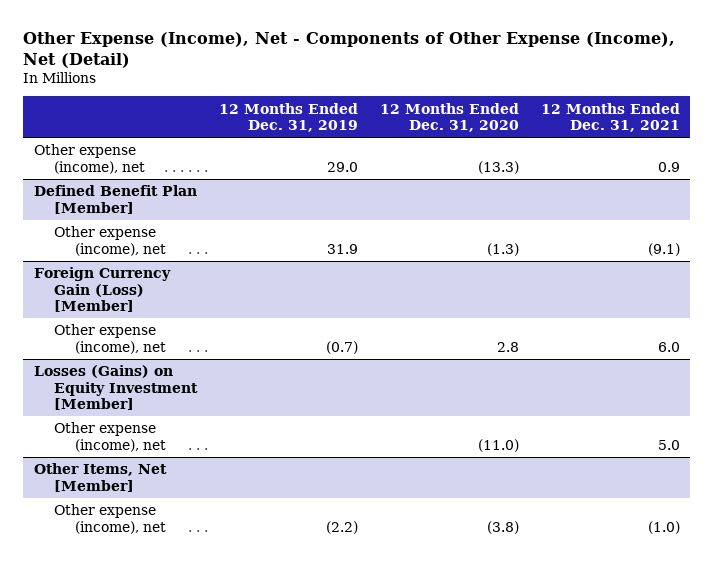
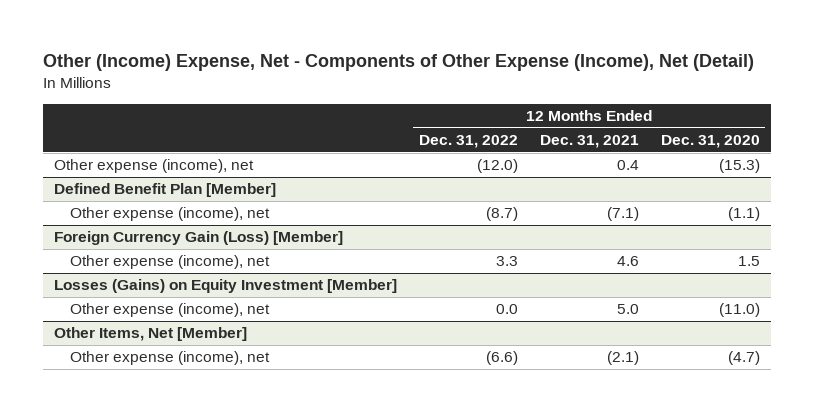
[22,31,675,68] Other Expense (Income), Net - Components of Other Expense (Income), Net (Detail) -> [42,53,754,71] Other (Income) Expense, Net - Components of Other Expense (Income), Net (Detail)
[219,102,359,132] 12 Months Ended Dec. 31, 2019 -> none
none -> [418,135,518,149] Dec. 31, 2022
[477,160,519,174] (13.3) -> [718,159,760,174] (15.3)
[657,161,680,172] 0.9 -> [616,160,639,171] 0.4
[486,242,519,256] (1.3) -> [727,207,760,222] (1.1)
[647,242,680,256] (9.1) -> [606,207,639,222] (7.1)
[496,341,519,352] 2.8 -> [737,256,760,267] 1.5
[657,341,680,352] 6.0 -> [616,256,639,267] 4.6
[486,520,519,534] (3.8) -> [727,351,760,366] (4.7)
[647,520,680,534] (1.0) -> [606,351,639,366] (2.1)

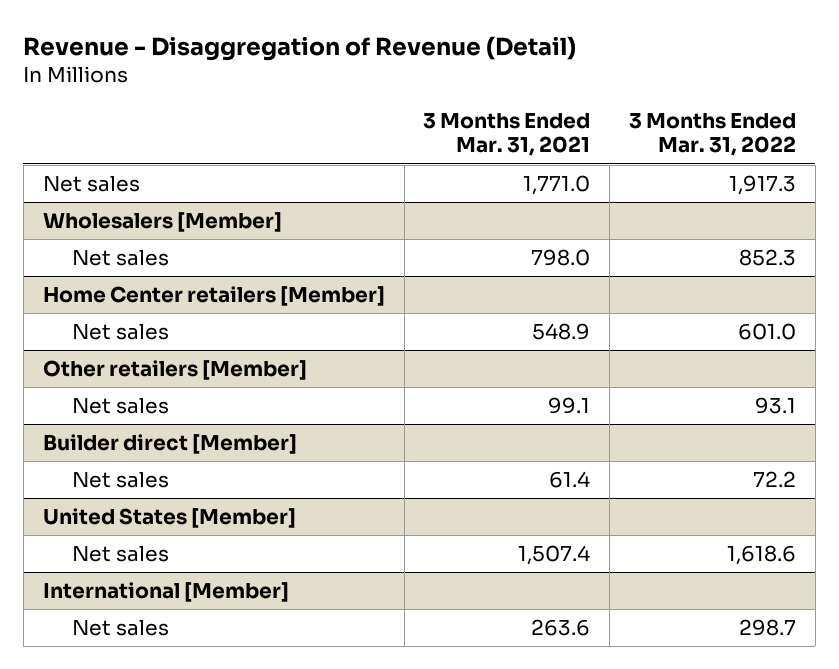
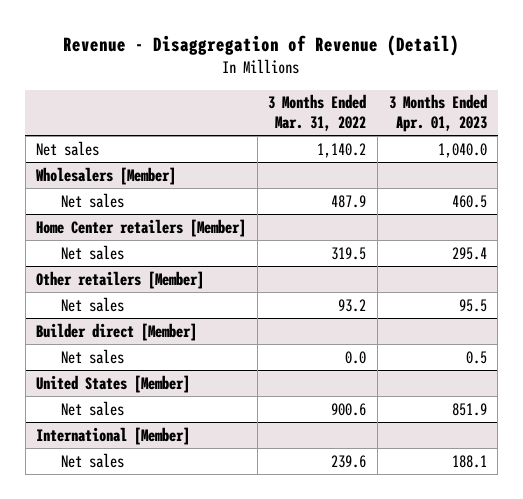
[423,113,591,157] 3 Months Ended Mar. 31, 2021 -> none
none -> [388,94,487,133] 3 Months Ended Apr. 01, 2023
[729,174,797,195] 1,917.3 -> [317,142,367,158] 1,140.2
[739,248,797,266] 852.3 -> [331,194,367,208] 487.9
[738,322,797,340] 601.0 -> [331,246,367,260] 319.5
[755,396,797,414] 93.1 -> [338,298,367,312] 93.2
[753,470,797,487] 72.2 -> [345,350,367,364] 0.0
[727,544,797,565] 1,618.6 -> [331,402,367,416] 900.6
[739,618,797,636] 298.7 -> [331,454,367,468] 239.6

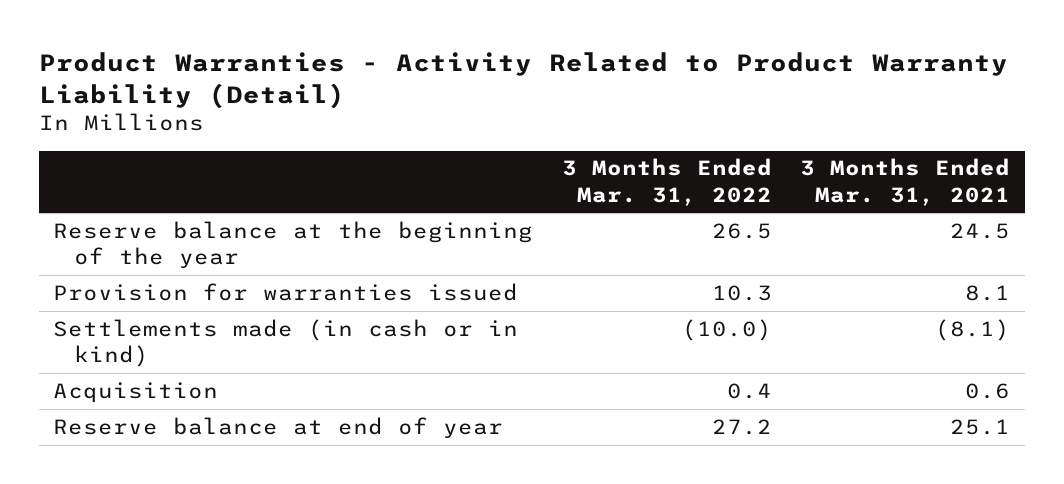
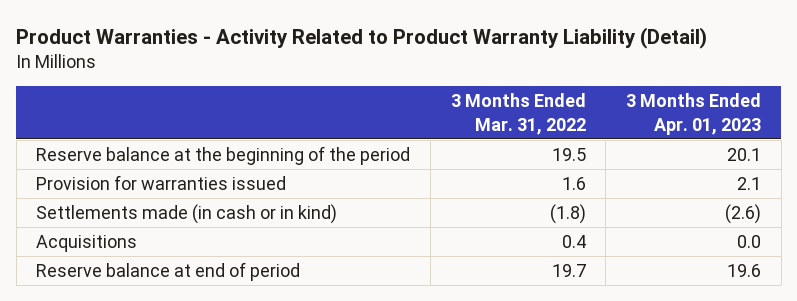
[800,158,1011,206] 3 Months Ended Mar. 31, 2021 -> none
none -> [626,93,762,135] 3 Months Ended Apr. 01, 2023
[53,220,534,270] Reserve balance at the beginning of the year -> [36,145,411,165] Reserve balance at the beginning of the period
[711,222,772,239] 26.5 -> [551,147,586,161] 19.5
[711,284,772,301] 10.3 -> [561,176,586,190] 1.6
[681,318,772,341] (10.0) -> [549,203,586,224] (1.8)
[53,381,219,403] Acquisition -> [36,234,138,252] Acquisitions
[53,416,504,439] Reserve balance at end of year -> [36,261,301,281] Reserve balance at end of period
[711,418,772,435] 27.2 -> [551,263,586,277] 19.7

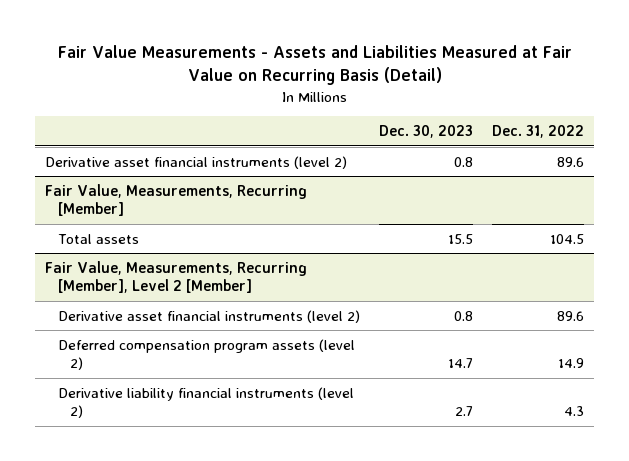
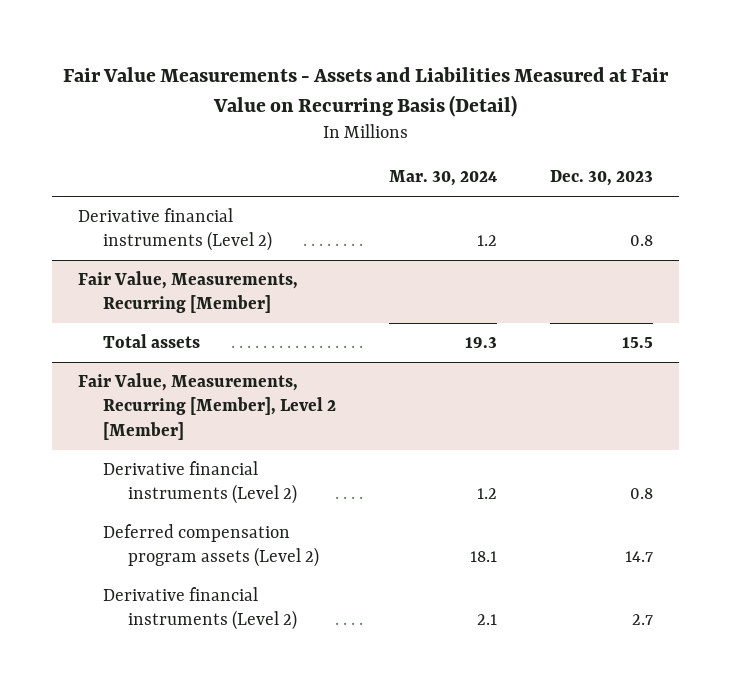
[492,125,585,139] Dec. 31, 2022 -> none
none -> [389,170,498,187] Mar. 30, 2024
[44,155,347,169] Derivative asset financial instruments (level 2) -> [78,207,273,252] Derivative financial instruments (Level 2)
[57,309,360,323] Derivative asset financial instruments (level 2) -> [103,460,298,505] Derivative financial instruments (Level 2)
[57,338,355,371] Deferred compensation program assets (level 2) -> [103,523,320,568] Deferred compensation program assets (Level 2)
[57,386,354,419] Derivative liability financial instruments (level 2) -> [103,586,298,631] Derivative financial instruments (Level 2)

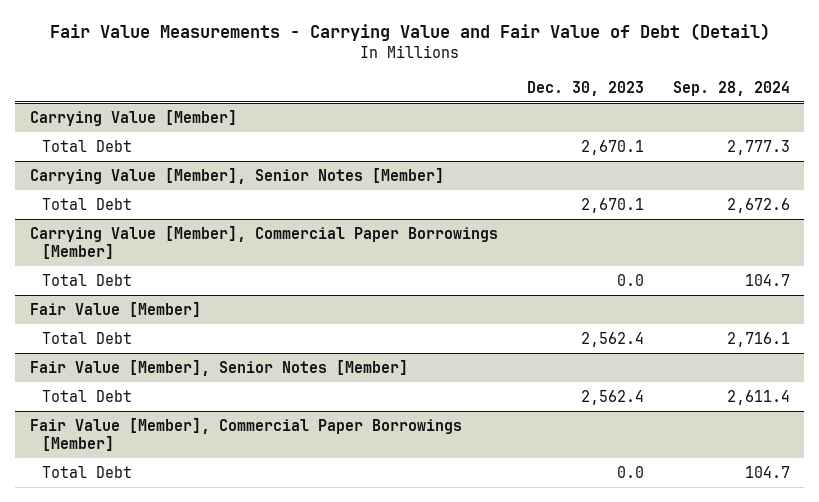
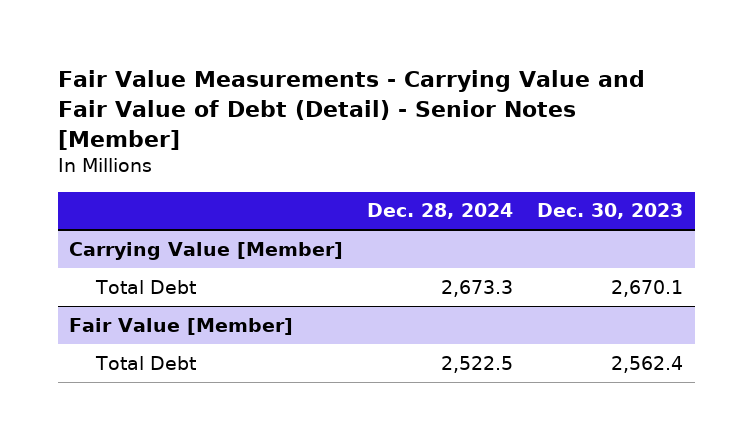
[49,23,770,42] Fair Value Measurements - Carrying Value and Fair Value of Debt (Detail) -> [57,70,645,150] Fair Value Measurements - Carrying Value and Fair Value of Debt (Detail) - Senior Notes [Member]
[672,80,790,96] Sep. 28, 2024 -> none
none -> [367,203,514,220] Dec. 28, 2024
[29,167,444,184] Carrying Value [Member], Senior Notes [Member] -> none
[41,197,132,210] Total Debt -> none
[29,225,498,260] Carrying Value [Member], Commercial Paper Borrowings [Member] -> none
[41,273,132,286] Total Debt -> none
[29,359,408,376] Fair Value [Member], Senior Notes [Member] -> none
[41,389,132,402] Total Debt -> none
[29,417,462,452] Fair Value [Member], Commercial Paper Borrowings [Member] -> none
[41,465,132,478] Total Debt -> none

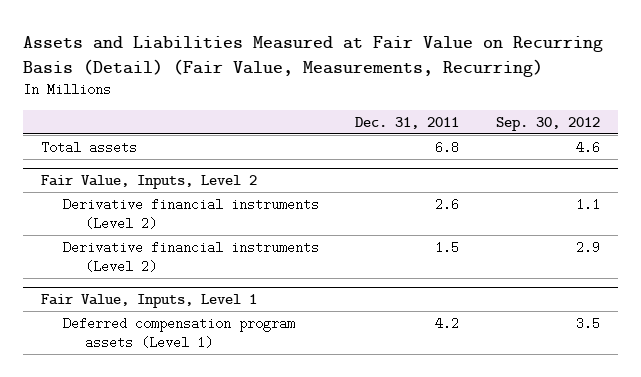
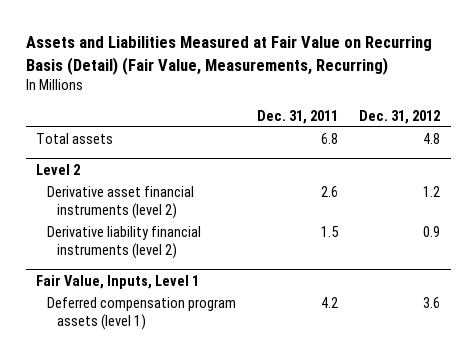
[495,116,600,131] Sep. 30, 2012 -> none
none -> [359,110,441,125] Dec. 31, 2012
[41,175,258,190] Fair Value, Inputs, Level 2 -> none
none -> [36,163,81,175] Level 2
[63,197,320,230] Derivative financial instruments (Level 2) -> [46,186,194,219] Derivative asset financial instruments (level 2)
[63,240,320,273] Derivative financial instruments (Level 2) -> [46,226,201,259] Derivative liability financial instruments (level 2)
[63,316,296,349] Deferred compensation program assets (Level 1) -> [46,297,236,330] Deferred compensation program assets (level 1)

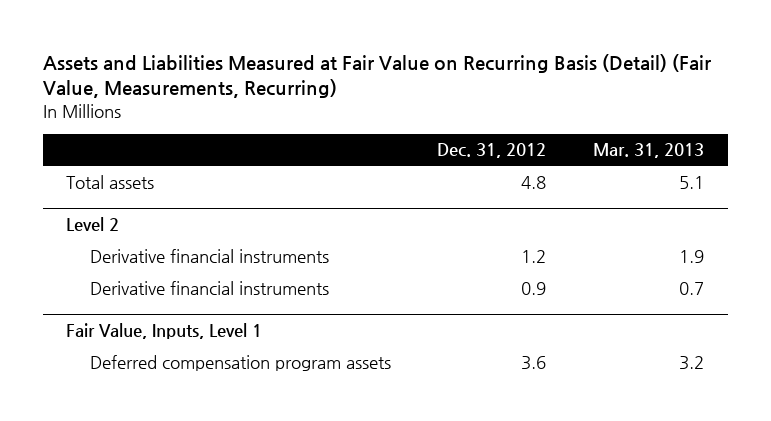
[256,110,338,125] Dec. 31, 2011 -> none
none -> [593,143,705,159] Mar. 31, 2013
[46,186,194,219] Derivative asset financial instruments (level 2) -> [89,248,329,263] Derivative financial instruments
[46,226,201,259] Derivative liability financial instruments (level 2) -> [89,280,329,295] Derivative financial instruments
[46,297,236,330] Deferred compensation program assets (level 1) -> [89,354,391,371] Deferred compensation program assets

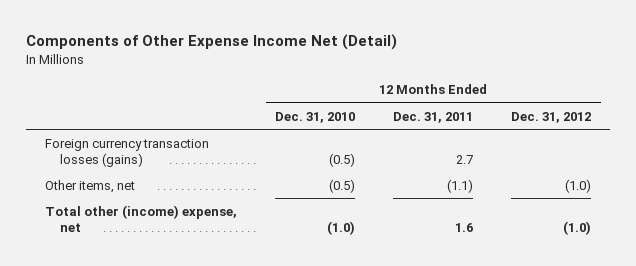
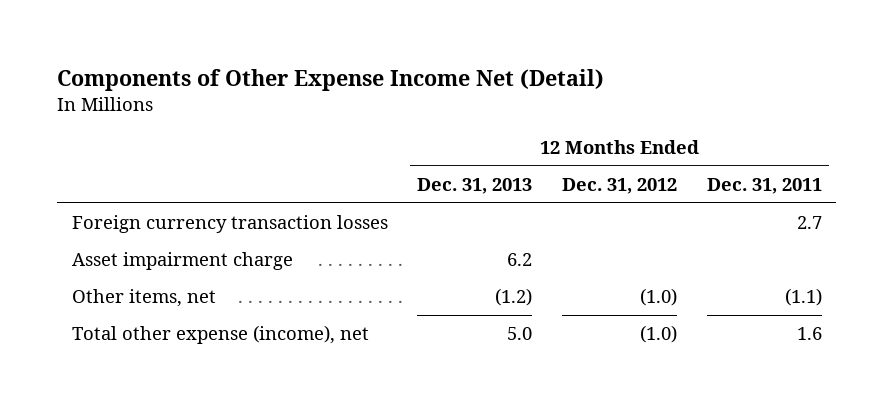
[275,111,356,123] Dec. 31, 2010 -> none
none -> [417,177,533,194] Dec. 31, 2013
[45,138,210,167] Foreign currency transaction losses (gains) -> [71,214,388,233] Foreign currency transaction losses
none -> [71,251,293,270] Asset impairment charge
[45,204,238,232] Total other (income) expense, net -> [71,324,369,344] Total other expense (income), net

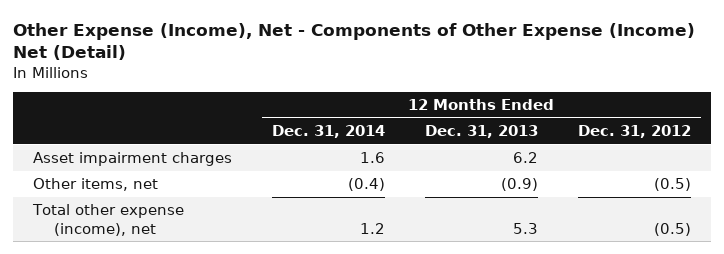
[57,68,605,91] Components of Other Expense Income Net (Detail) -> [13,22,696,61] Other Expense (Income), Net - Components of Other Expense (Income) Net (Detail)
[706,177,822,194] Dec. 31, 2011 -> none
none -> [271,124,385,138] Dec. 31, 2014
[71,214,388,233] Foreign currency transaction losses -> none
[71,251,293,270] Asset impairment charge -> [33,152,233,167] Asset impairment charges
[495,287,533,306] (1.2) -> [500,178,538,192] (0.9)
[640,287,678,306] (1.0) -> [653,178,691,192] (0.5)
[507,326,533,340] 5.0 -> [512,222,538,234] 5.3
[640,324,678,343] (1.0) -> [653,222,691,236] (0.5)

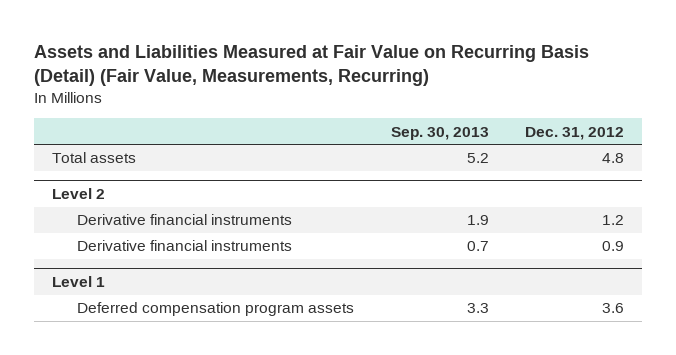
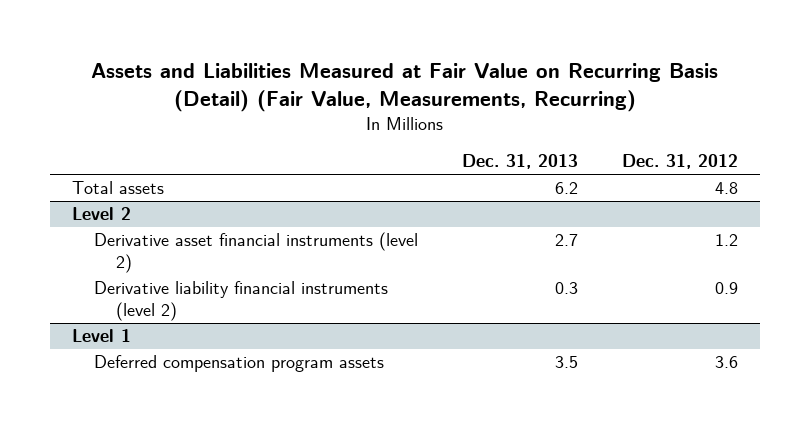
[390,126,489,140] Sep. 30, 2013 -> none
none -> [462,154,579,170] Dec. 31, 2013
[76,214,292,226] Derivative financial instruments -> [94,232,419,273] Derivative asset financial instruments (level 2)
[76,240,292,252] Derivative financial instruments -> [94,281,389,321] Derivative liability financial instruments (level 2)

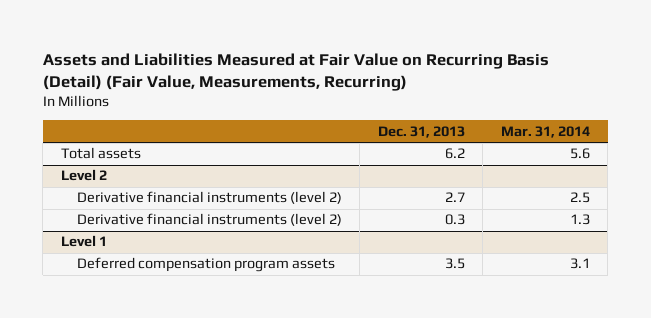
[621,154,738,170] Dec. 31, 2012 -> none
none -> [500,125,590,138] Mar. 31, 2014
[94,232,419,273] Derivative asset financial instruments (level 2) -> [76,191,342,205] Derivative financial instruments (level 2)
[94,281,389,321] Derivative liability financial instruments (level 2) -> [76,213,342,227] Derivative financial instruments (level 2)

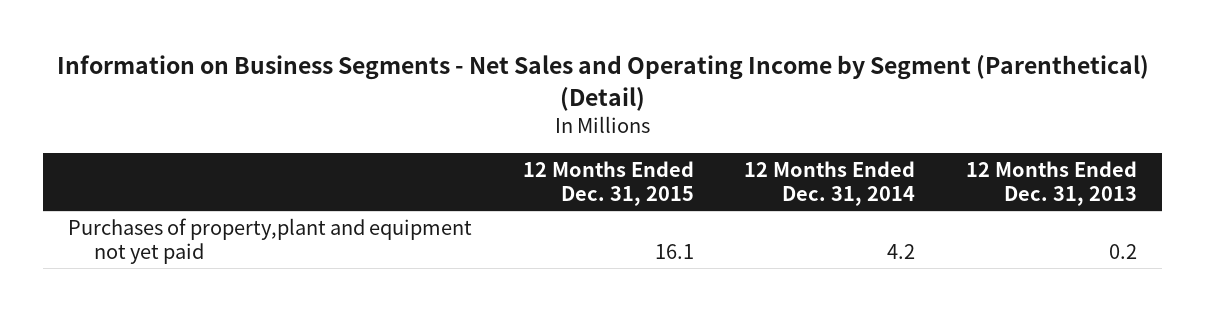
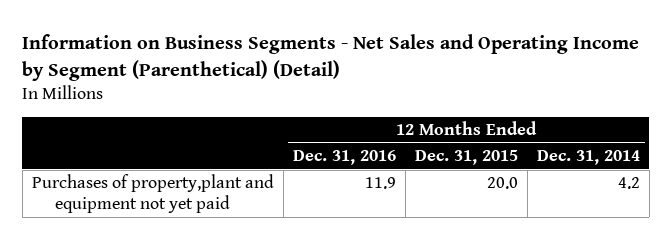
[966,161,1138,207] 12 Months Ended Dec. 31, 2013 -> none
none -> [292,150,396,166] Dec. 31, 2016
[654,243,694,259] 16.1 -> [486,177,518,190] 20.0

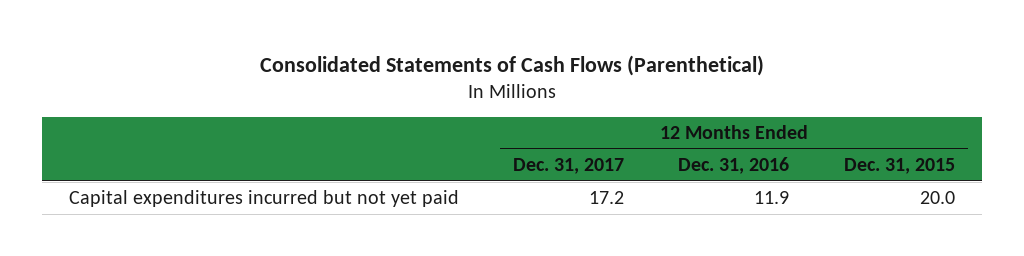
[22,34,640,82] Information on Business Segments - Net Sales and Operating Income by Segment (Parenthetical) (Detail) -> [259,54,764,76] Consolidated Statements of Cash Flows (Parenthetical)
[536,150,640,166] Dec. 31, 2014 -> none
none -> [513,158,625,175] Dec. 31, 2017
[31,174,274,214] Purchases of property,plant and equipment not yet paid -> [68,190,459,208] Capital expenditures incurred but not yet paid

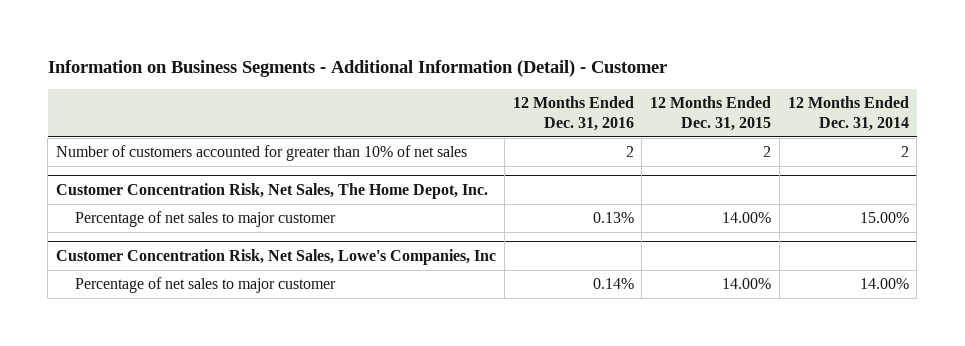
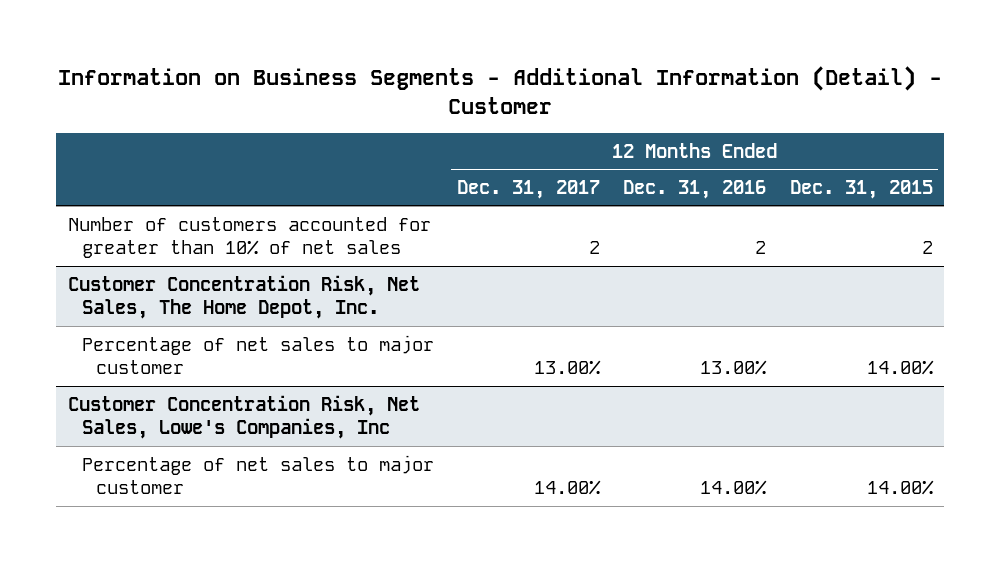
[787,96,909,131] 12 Months Ended Dec. 31, 2014 -> none
none -> [456,179,600,199] Dec. 31, 2017
[592,212,634,224] 0.13% -> [700,360,768,376] 13.00%
[592,278,634,290] 0.14% -> [700,480,768,496] 14.00%

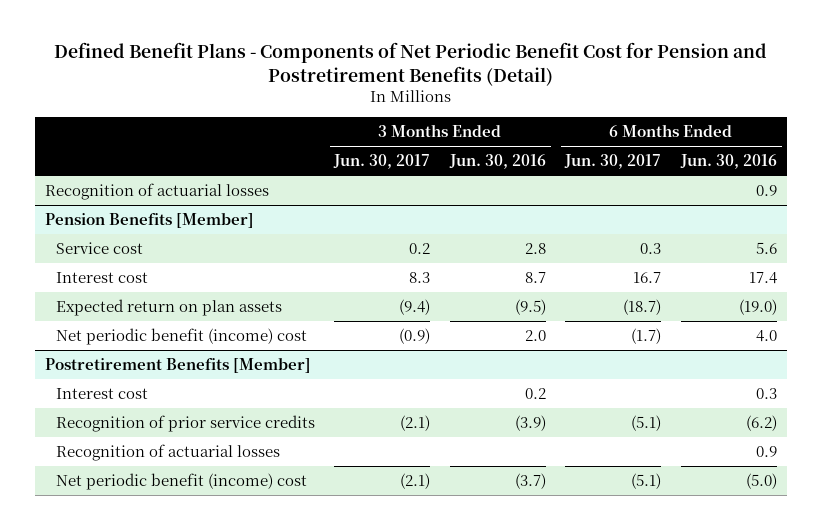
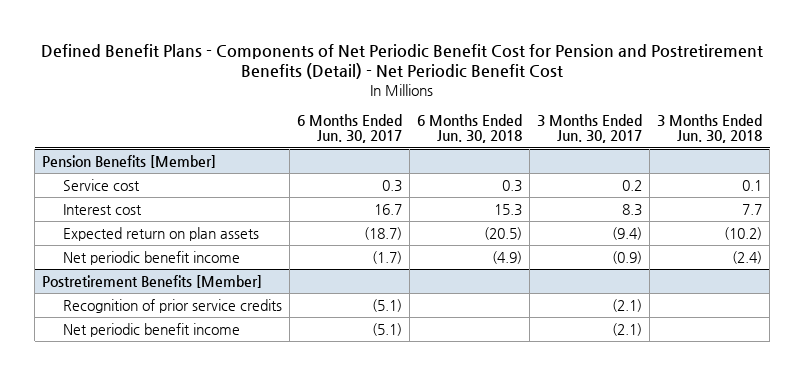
[53,42,767,86] Defined Benefit Plans - Components of Net Periodic Benefit Cost for Pension and Postretirement Benefits (Detail) -> [41,43,764,80] Defined Benefit Plans - Components of Net Periodic Benefit Cost for Pension and Postretirement Benefits (Detail) - Net Periodic Benefit Cost
[448,154,546,170] Jun. 30, 2016 -> none
[679,154,777,170] Jun. 30, 2016 -> none
none -> [417,113,523,144] 6 Months Ended Jun. 30, 2018
none -> [657,113,763,144] 3 Months Ended Jun. 30, 2018
[44,183,269,201] Recognition of actuarial losses -> none
[55,328,307,346] Net periodic benefit (income) cost -> [62,250,240,265] Net periodic benefit income
[55,388,148,400] Interest cost -> none
[55,444,280,462] Recognition of actuarial losses -> none
[55,473,307,491] Net periodic benefit (income) cost -> [62,322,240,337] Net periodic benefit income

